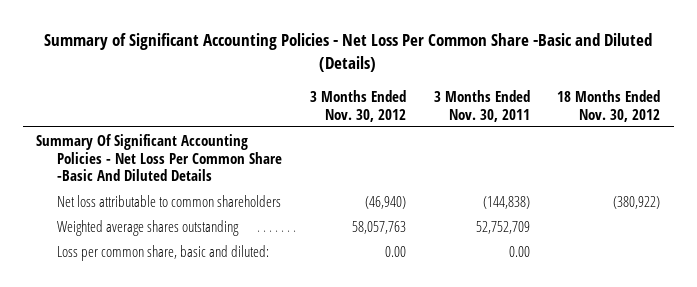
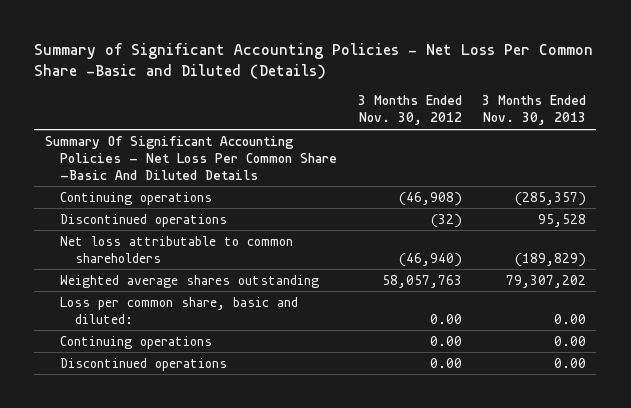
[433,89,530,122] 3 Months Ended Nov. 30, 2011 -> none
[557,89,661,122] 18 Months Ended Nov. 30, 2012 -> none
none -> [482,95,587,126] 3 Months Ended Nov. 30, 2013
none -> [60,191,213,205] Continuing operations
none -> [60,213,228,227] Discontinued operations
none -> [60,335,213,349] Continuing operations
none -> [60,357,228,371] Discontinued operations

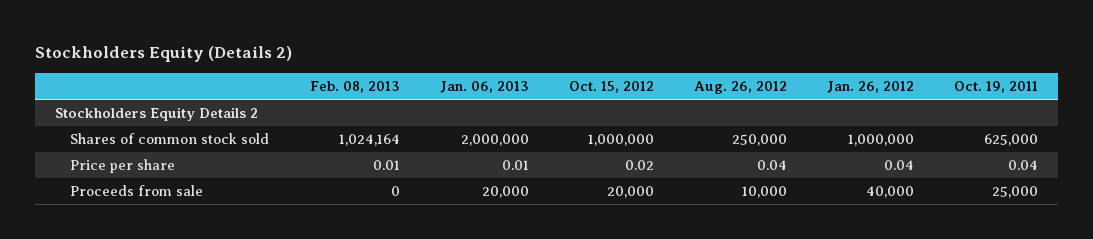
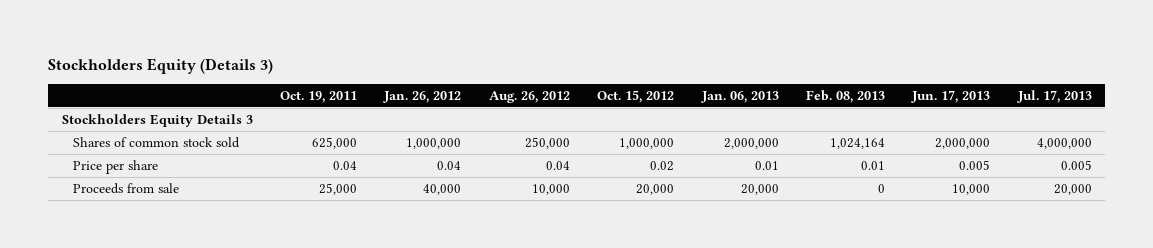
[35,46,293,63] Stockholders Equity (Details 2) -> [47,57,273,74] Stockholders Equity (Details 3)
none -> [911,89,991,103] Jun. 17, 2013
none -> [1016,89,1092,103] Jul. 17, 2013
[55,107,259,122] Stockholders Equity Details 2 -> [61,114,253,128] Stockholders Equity Details 3

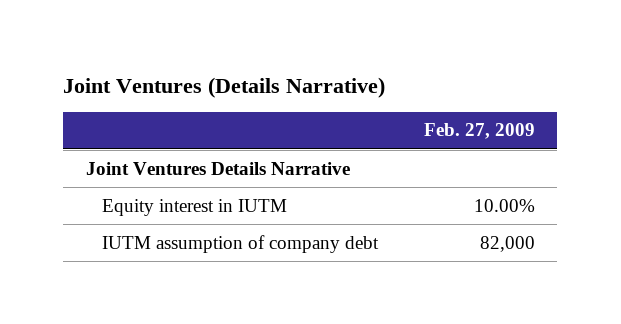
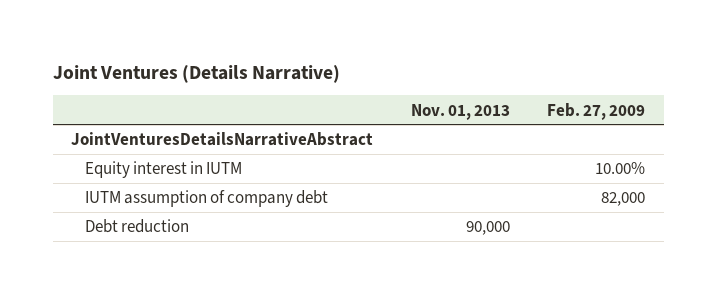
none -> [410,103,510,120] Nov. 01, 2013
[86,161,351,175] Joint Ventures Details Narrative -> [71,132,374,147] JointVenturesDetailsNarrativeAbstract
none -> [85,219,190,234] Debt reduction

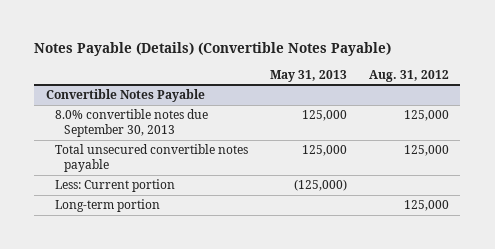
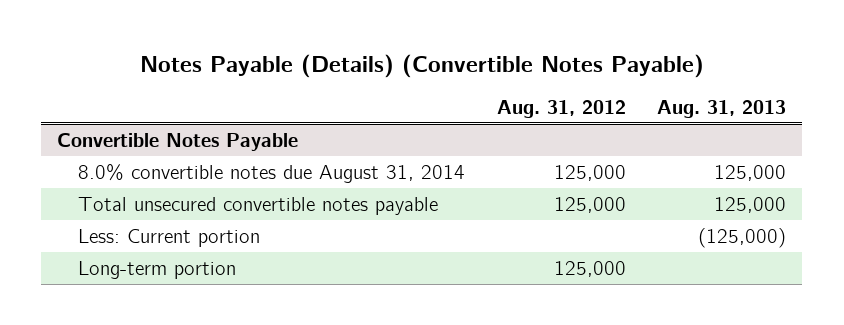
[269,69,347,82] May 31, 2013 -> none
none -> [657,100,787,119] Aug. 31, 2013
[54,109,208,138] 8.0% convertible notes due September 30, 2013 -> [77,163,465,183] 8.0% convertible notes due August 31, 2014

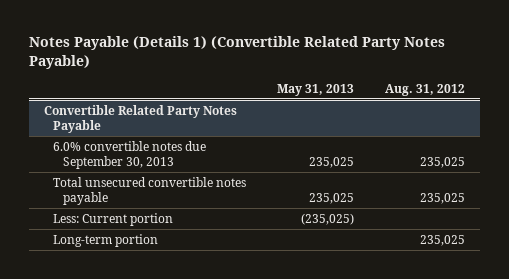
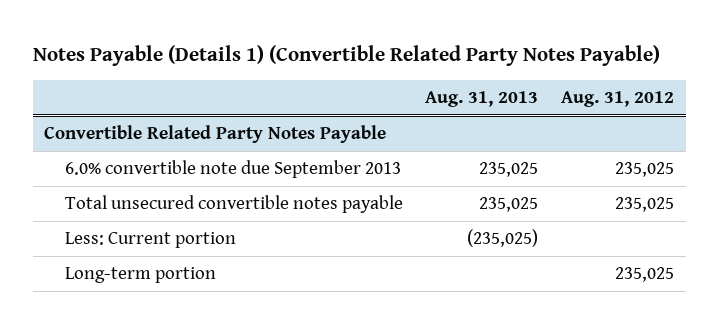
[277,83,355,96] May 31, 2013 -> none
none -> [425,90,539,107] Aug. 31, 2013
[53,140,207,169] 6.0% convertible notes due September 30, 2013 -> [64,160,401,179] 6.0% convertible note due September 2013

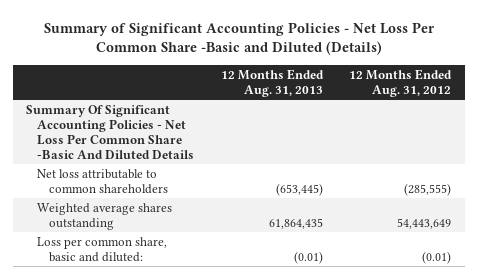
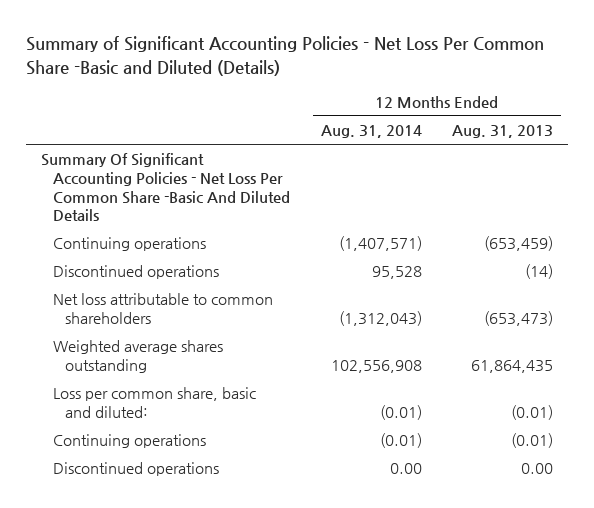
[349,68,453,98] 12 Months Ended Aug. 31, 2012 -> none
none -> [320,125,422,139] Aug. 31, 2014
none -> [53,237,207,252] Continuing operations
none -> [53,265,220,280] Discontinued operations
[275,182,323,196] (653,445) -> [483,310,553,326] (653,473)
none -> [53,434,207,449] Continuing operations
none -> [53,462,220,477] Discontinued operations

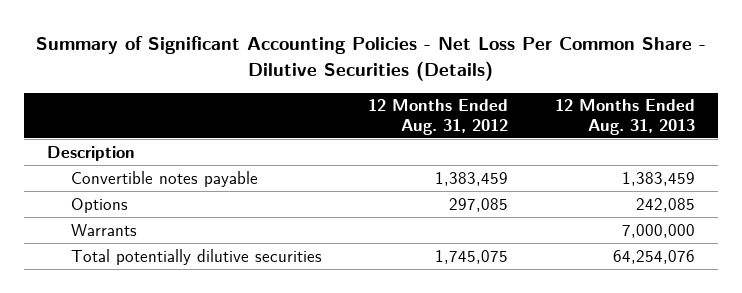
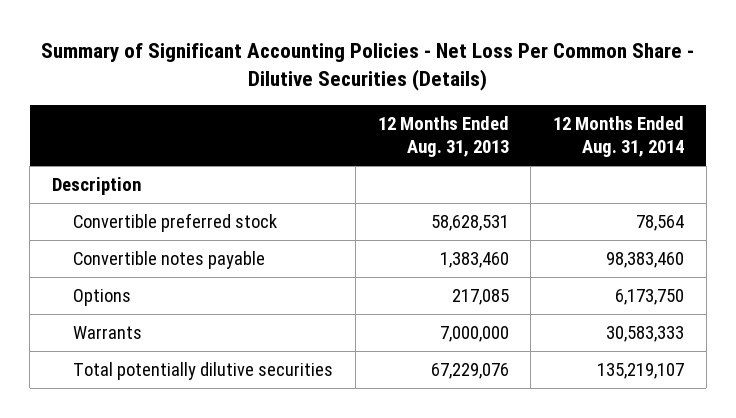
[368,99,509,135] 12 Months Ended Aug. 31, 2012 -> none
none -> [553,115,685,158] 12 Months Ended Aug. 31, 2014
none -> [72,213,277,233] Convertible preferred stock
[621,171,695,186] 1,383,459 -> [439,252,509,269] 1,383,460
[635,197,695,212] 242,085 -> [451,289,509,306] 217,085
[612,249,695,264] 64,254,076 -> [430,363,509,380] 67,229,076

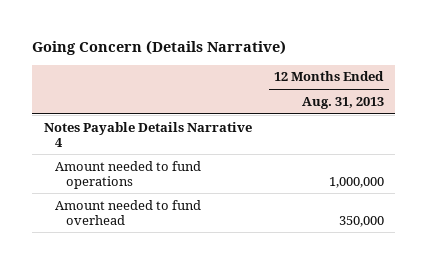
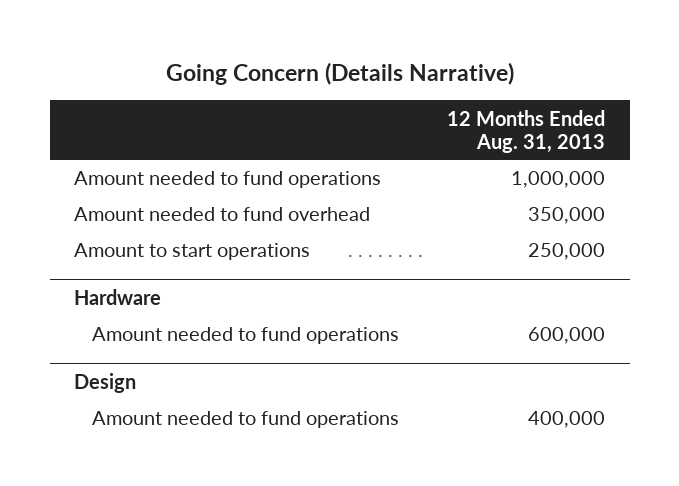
[43,121,252,147] Notes Payable Details Narrative 4 -> none
none -> [73,243,310,261] Amount to start operations
none -> [73,288,161,305] Hardware
none -> [91,327,399,345] Amount needed to fund operations
none -> [73,372,136,393] Design
none -> [91,411,399,429] Amount needed to fund operations

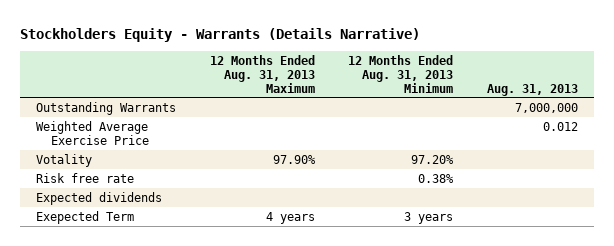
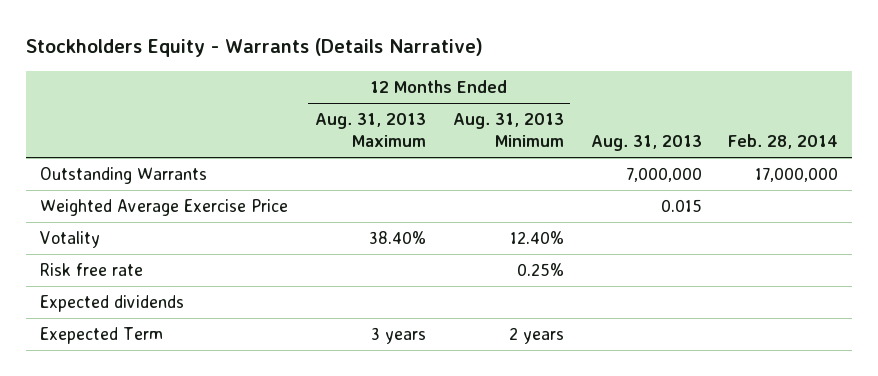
none -> [728,134,839,150] Feb. 28, 2014
[542,121,578,131] 0.012 -> [660,199,702,213] 0.015
[272,154,316,164] 97.90% -> [368,231,426,245] 38.40%
[411,154,455,164] 97.20% -> [509,231,564,245] 12.40%
[418,173,455,183] 0.38% -> [516,263,564,277] 0.25%
[265,211,315,224] 4 years -> [370,327,426,345] 3 years
[404,211,454,224] 3 years -> [508,327,564,345] 2 years

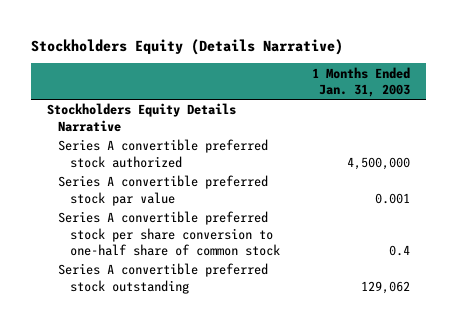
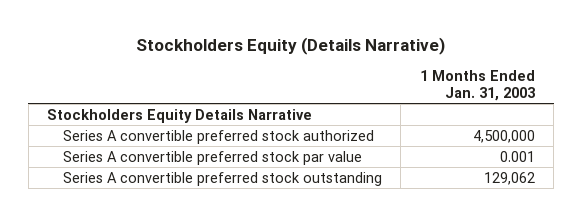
[58,211,280,256] Series A convertible preferred stock per share conversion to one-half share of common stock -> none

